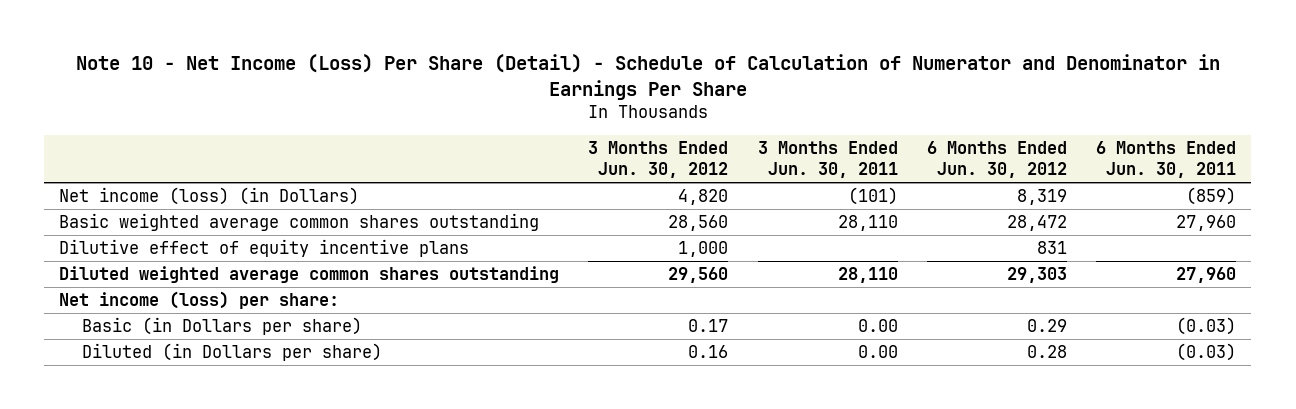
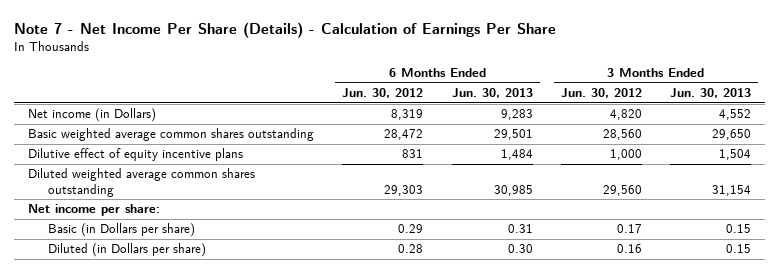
[75,54,1220,100] Note 10 - Net Income (Loss) Per Share (Detail) - Schedule of Calculation of Numerator and Denominator in Earnings Per Share -> [14,21,557,38] Note 7 - Net Income Per Share (Details) - Calculation of Earnings Per Share
[757,140,898,179] 3 Months Ended Jun. 30, 2011 -> none
[1096,140,1237,179] 6 Months Ended Jun. 30, 2011 -> none
none -> [451,88,533,99] Jun. 30, 2013
none -> [669,88,751,99] Jun. 30, 2013
[59,187,360,206] Net income (loss) (in Dollars) -> [28,108,157,123] Net income (in Dollars)
[59,291,340,310] Net income (loss) per share: -> [28,204,161,217] Net income per share:

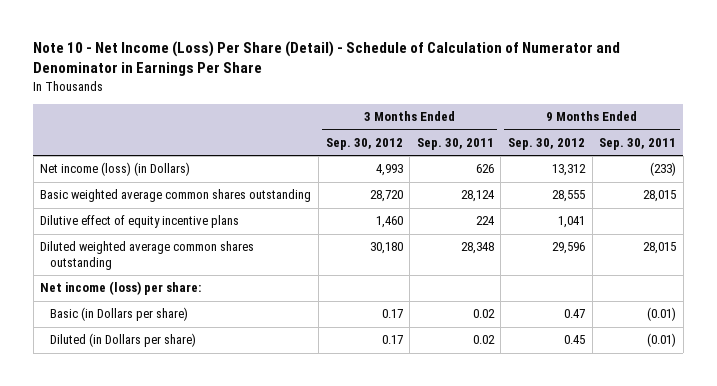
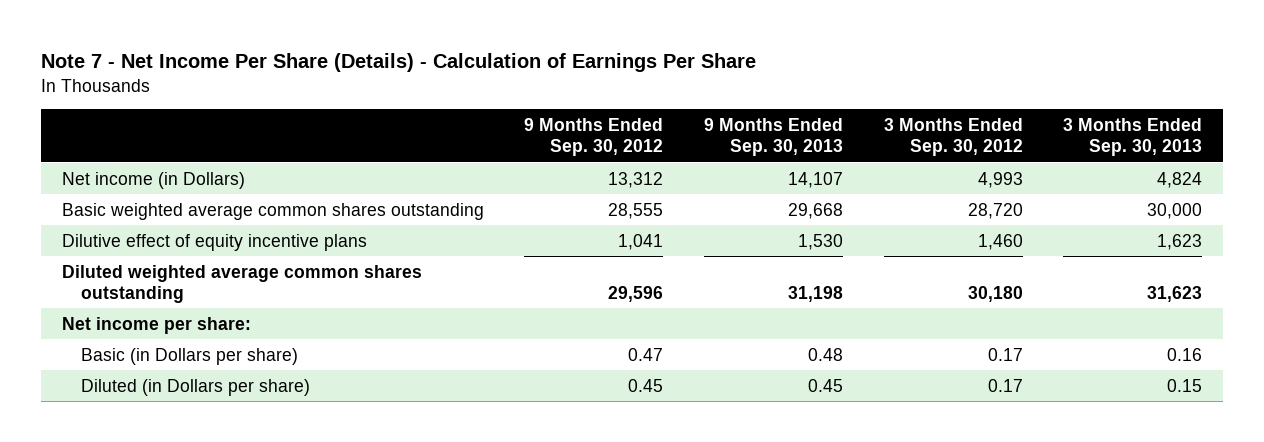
[33,41,621,77] Note 10 - Net Income (Loss) Per Share (Detail) - Schedule of Calculation of Numerator and Denominator in Earnings Per Share -> [41,53,757,73] Note 7 - Net Income Per Share (Details) - Calculation of Earnings Per Share
[416,137,494,150] Sep. 30, 2011 -> none
[599,137,677,150] Sep. 30, 2011 -> none
none -> [704,117,844,157] 9 Months Ended Sep. 30, 2013
none -> [1063,117,1203,157] 3 Months Ended Sep. 30, 2013
[40,162,191,177] Net income (loss) (in Dollars) -> [61,171,245,189] Net income (in Dollars)
[40,281,202,296] Net income (loss) per share: -> [61,316,251,334] Net income per share:

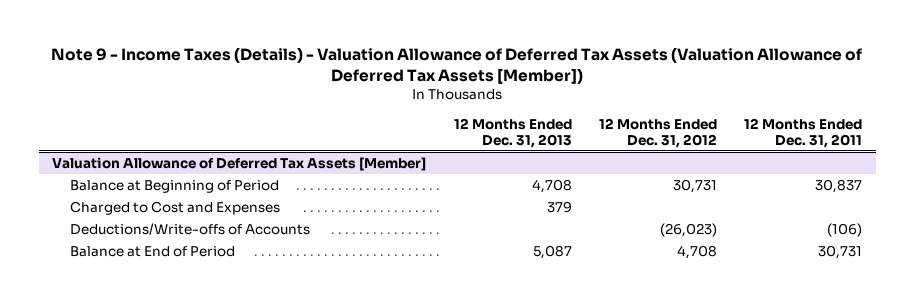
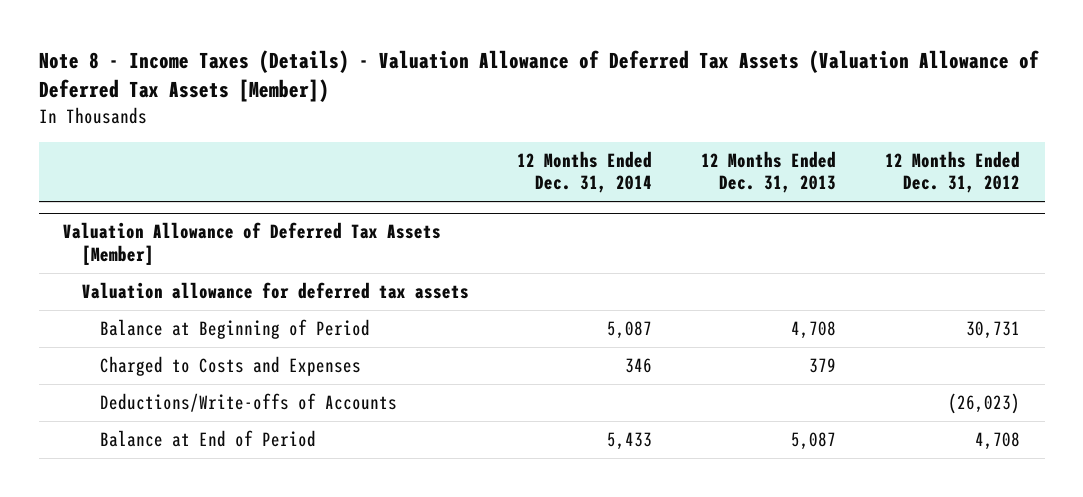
[51,46,863,84] Note 9 - Income Taxes (Details) - Valuation Allowance of Deferred Tax Assets (Valuation Allowance of Deferred Tax Assets [Member]) -> [38,50,1039,103] Note 8 - Income Taxes (Details) - Valuation Allowance of Deferred Tax Assets (Valuation Allowance of Deferred Tax Assets [Member])
[744,117,863,148] 12 Months Ended Dec. 31, 2011 -> none
none -> [517,150,653,194] 12 Months Ended Dec. 31, 2014
none -> [81,281,469,299] Valuation allowance for deferred tax assets
[70,200,281,215] Charged to Cost and Expenses -> [99,355,361,376] Charged to Costs and Expenses

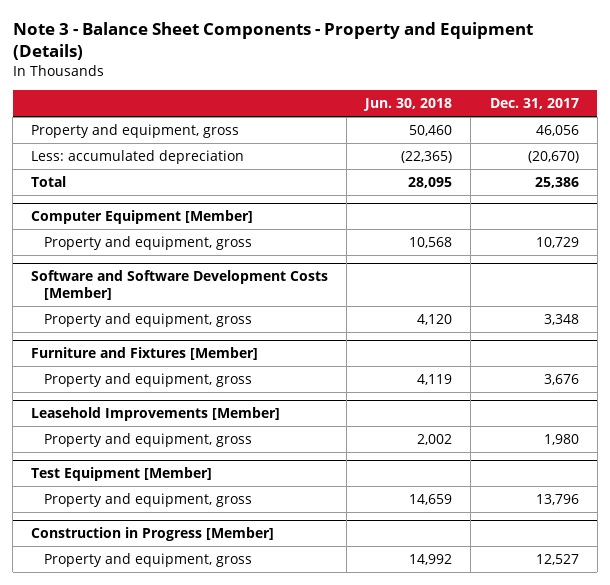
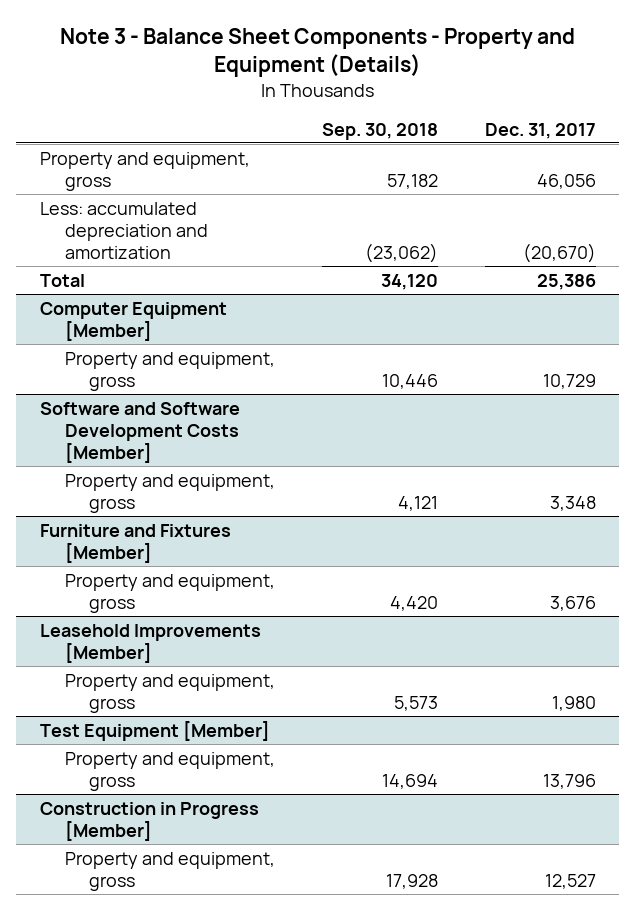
[363,98,453,112] Jun. 30, 2018 -> none
none -> [321,122,438,140] Sep. 30, 2018
[31,150,245,165] Less: accumulated depreciation -> [39,201,208,259] Less: accumulated depreciation and amortization

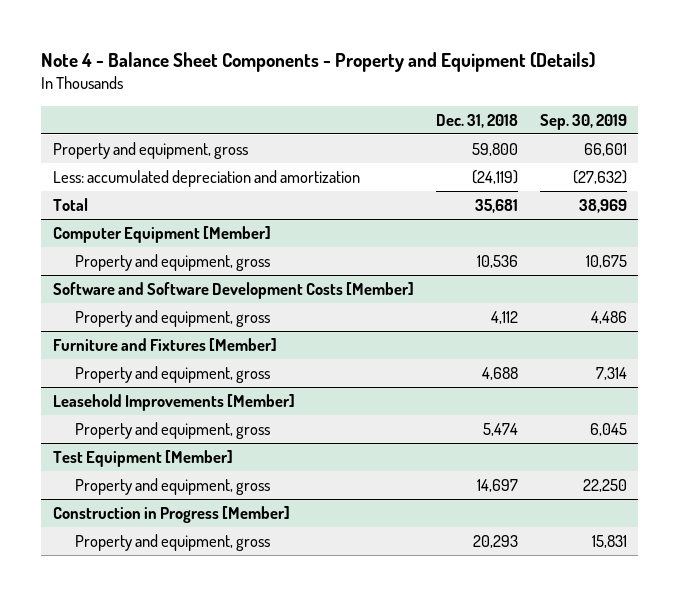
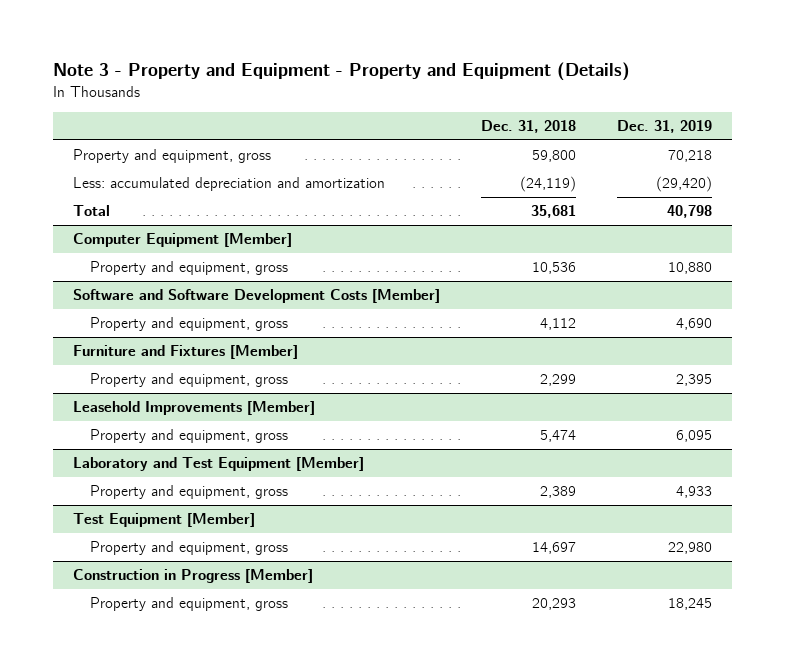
[41,52,596,73] Note 4 - Balance Sheet Components - Property and Equipment (Details) -> [52,62,630,82] Note 3 - Property and Equipment - Property and Equipment (Details)
[540,113,628,130] Sep. 30, 2019 -> none
none -> [616,119,712,133] Dec. 31, 2019
[481,366,518,380] 4,688 -> [539,374,576,387] 2,299
none -> [73,457,365,472] Laboratory and Test Equipment [Member]
none -> [90,485,289,500] Property and equipment, gross

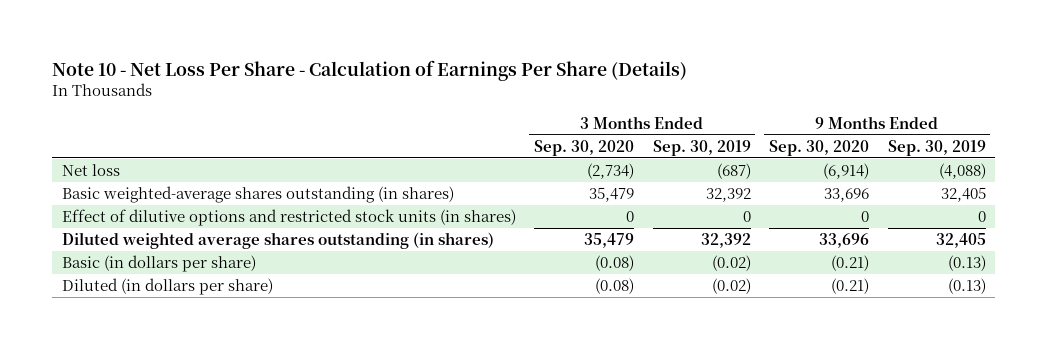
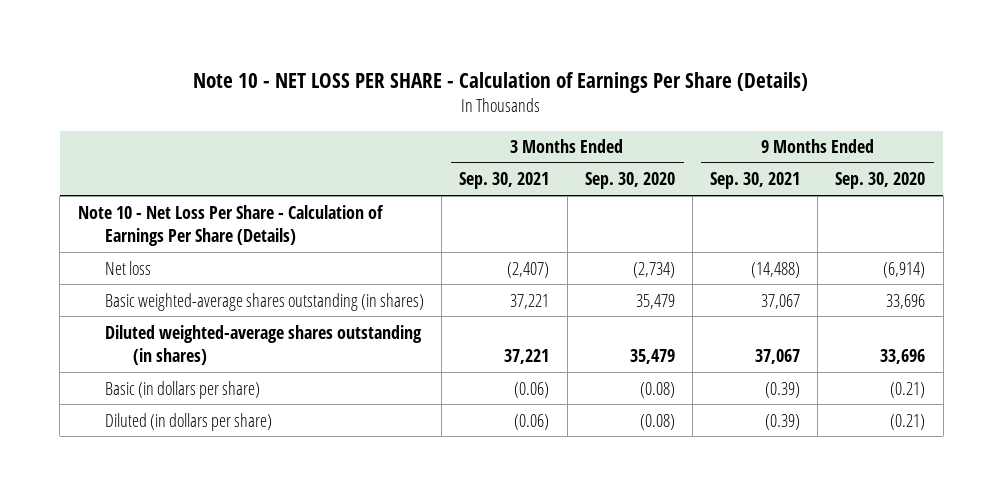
[52,59,688,81] Note 10 - Net Loss Per Share - Calculation of Earnings Per Share (Details) -> [193,71,809,93] Note 10 - NET LOSS PER SHARE - Calculation of Earnings Per Share (Details)
[652,139,751,156] Sep. 30, 2019 -> none
[887,139,986,156] Sep. 30, 2019 -> none
none -> [459,172,550,190] Sep. 30, 2021
none -> [710,172,801,190] Sep. 30, 2021
none -> [77,204,384,247] Note 10 - Net Loss Per Share - Calculation of Earnings Per Share (Details)
[61,209,516,227] Effect of dilutive options and restricted stock units (in shares) -> none
[61,232,494,250] Diluted weighted average shares outstanding (in shares) -> [105,324,423,366] Diluted weighted-average shares outstanding (in shares)

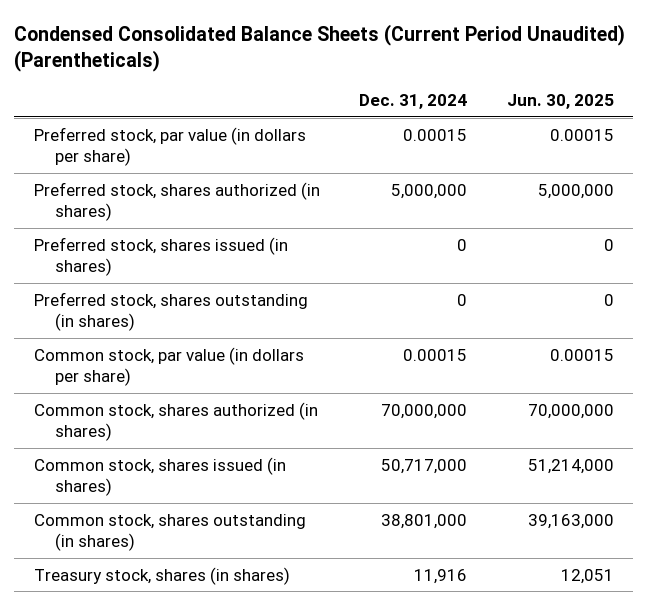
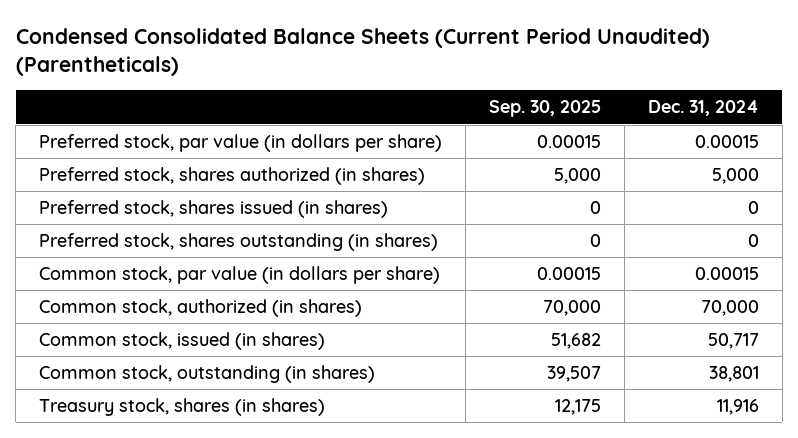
[506,94,614,110] Jun. 30, 2025 -> none
none -> [488,100,601,118] Sep. 30, 2025
[391,183,468,199] 5,000,000 -> [711,168,759,185] 5,000
[33,401,318,442] Common stock, shares authorized (in shares) -> [39,299,363,318] Common stock, authorized (in shares)
[381,403,468,419] 70,000,000 -> [700,300,759,317] 70,000
[33,456,286,497] Common stock, shares issued (in shares) -> [39,332,326,351] Common stock, issued (in shares)
[381,458,468,474] 50,717,000 -> [707,333,759,350] 50,717
[33,513,306,552] Common stock, shares outstanding (in shares) -> [39,365,376,384] Common stock, outstanding (in shares)
[381,513,468,529] 38,801,000 -> [708,366,759,383] 38,801

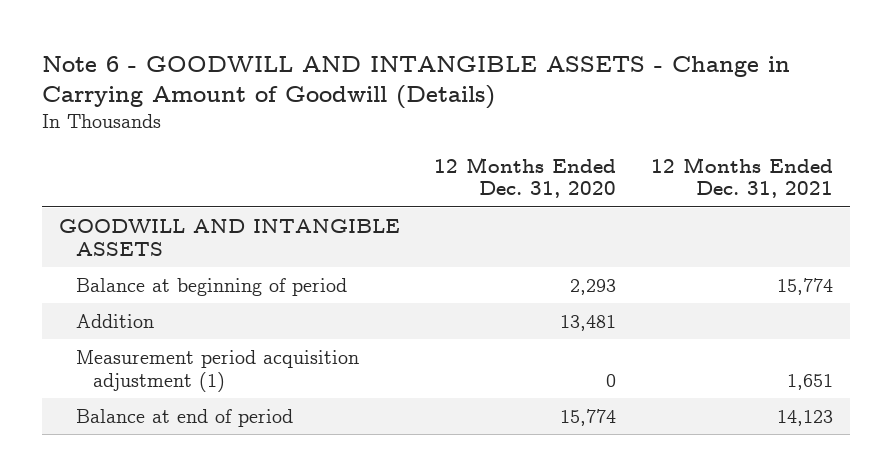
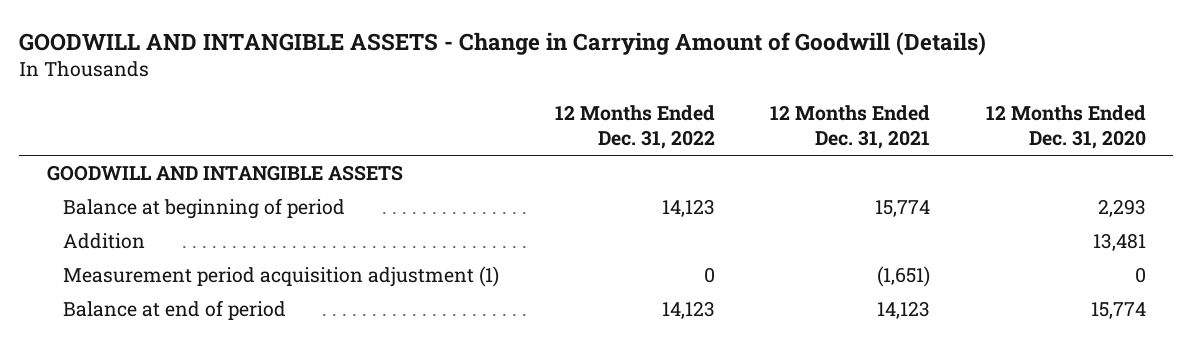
[42,56,791,110] Note 6 - GOODWILL AND INTANGIBLE ASSETS - Change in Carrying Amount of Goodwill (Details) -> [19,31,987,55] GOODWILL AND INTANGIBLE ASSETS - Change in Carrying Amount of Goodwill (Details)
none -> [554,105,715,150] 12 Months Ended Dec. 31, 2022
[786,373,833,390] 1,651 -> [877,266,931,288] (1,651)

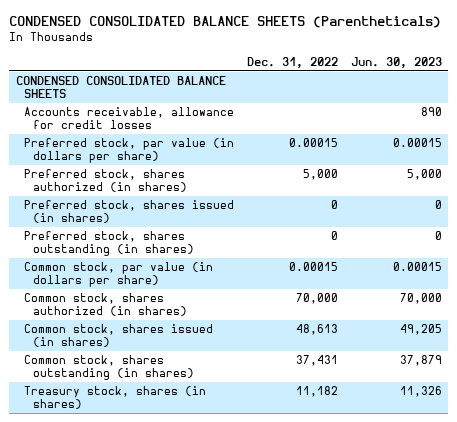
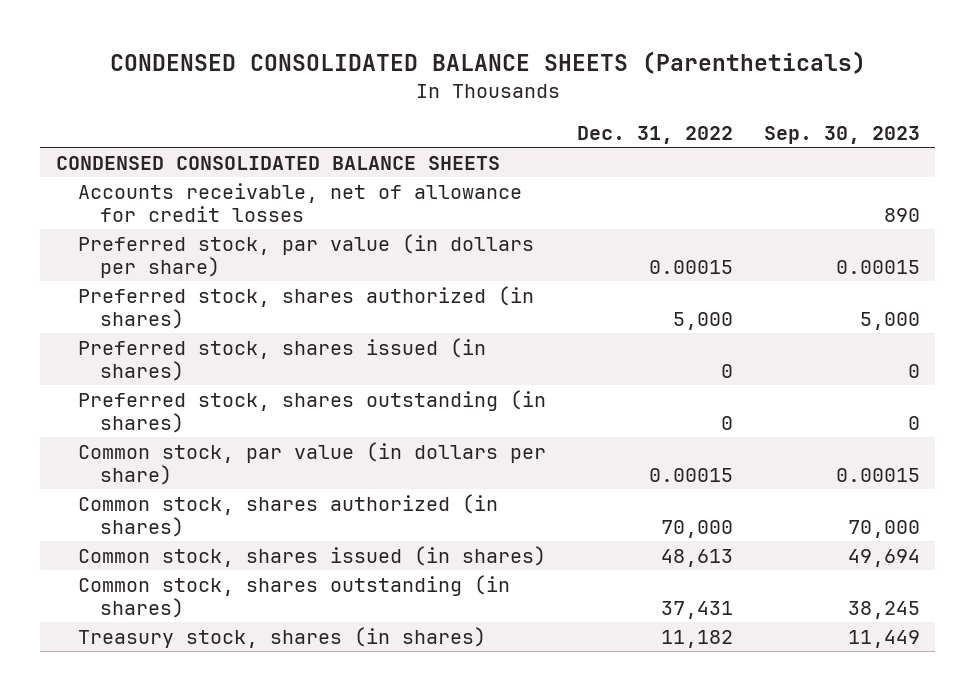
[350,56,442,68] Jun. 30, 2023 -> none
none -> [763,126,920,145] Sep. 30, 2023
[24,107,235,130] Accounts receivable, allowance for credit losses -> [77,182,522,223] Accounts receivable, net of allowance for credit losses

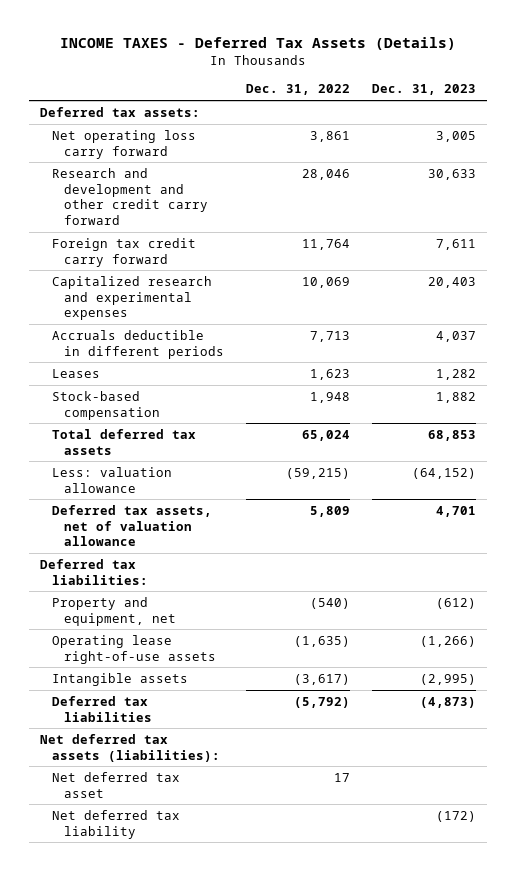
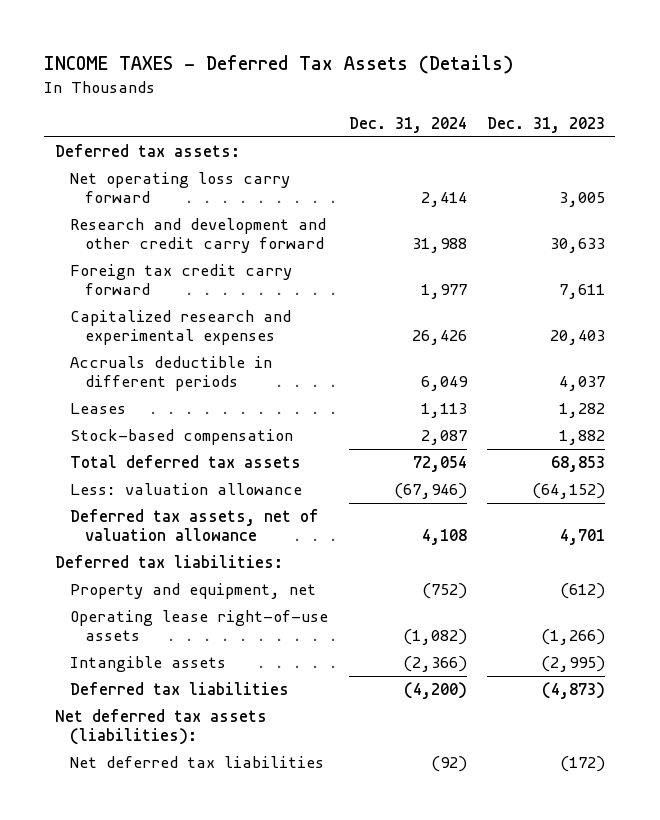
[245,84,350,96] Dec. 31, 2022 -> none
none -> [348,116,467,133] Dec. 31, 2024
[51,771,180,798] Net deferred tax asset -> none
[51,809,180,839] Net deferred tax liability -> [70,756,325,769] Net deferred tax liabilities

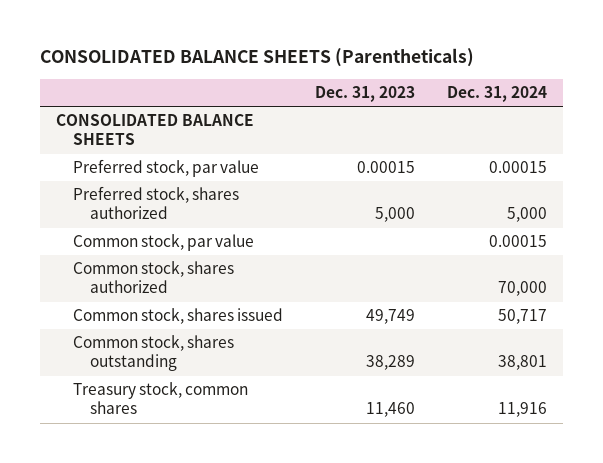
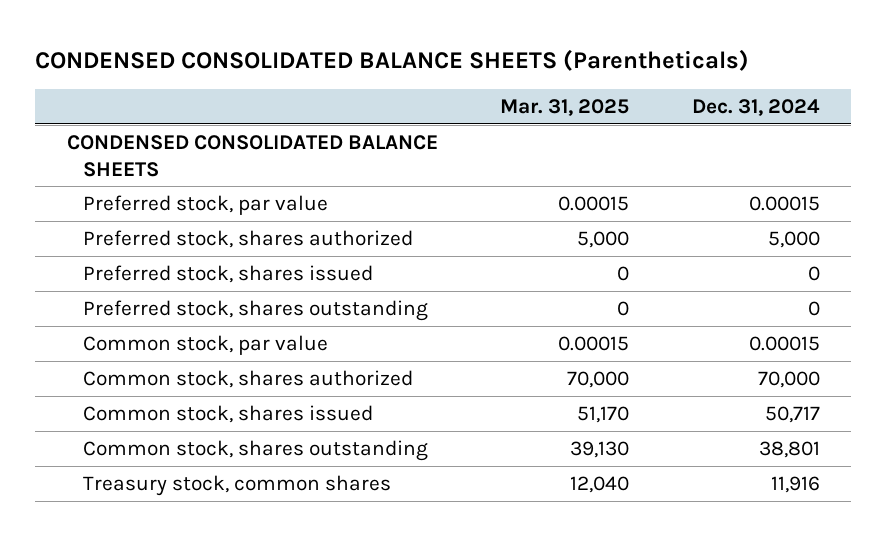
[39,48,474,68] CONSOLIDATED BALANCE SHEETS (Parentheticals) -> [35,49,750,72] CONDENSED CONSOLIDATED BALANCE SHEETS (Parentheticals)
[314,85,415,102] Dec. 31, 2023 -> none
none -> [500,99,630,117] Mar. 31, 2025
[55,114,254,146] CONSOLIDATED BALANCE SHEETS -> [66,135,438,177] CONDENSED CONSOLIDATED BALANCE SHEETS
none -> [83,265,374,284] Preferred stock, shares issued
none -> [83,300,429,322] Preferred stock, shares outstanding

